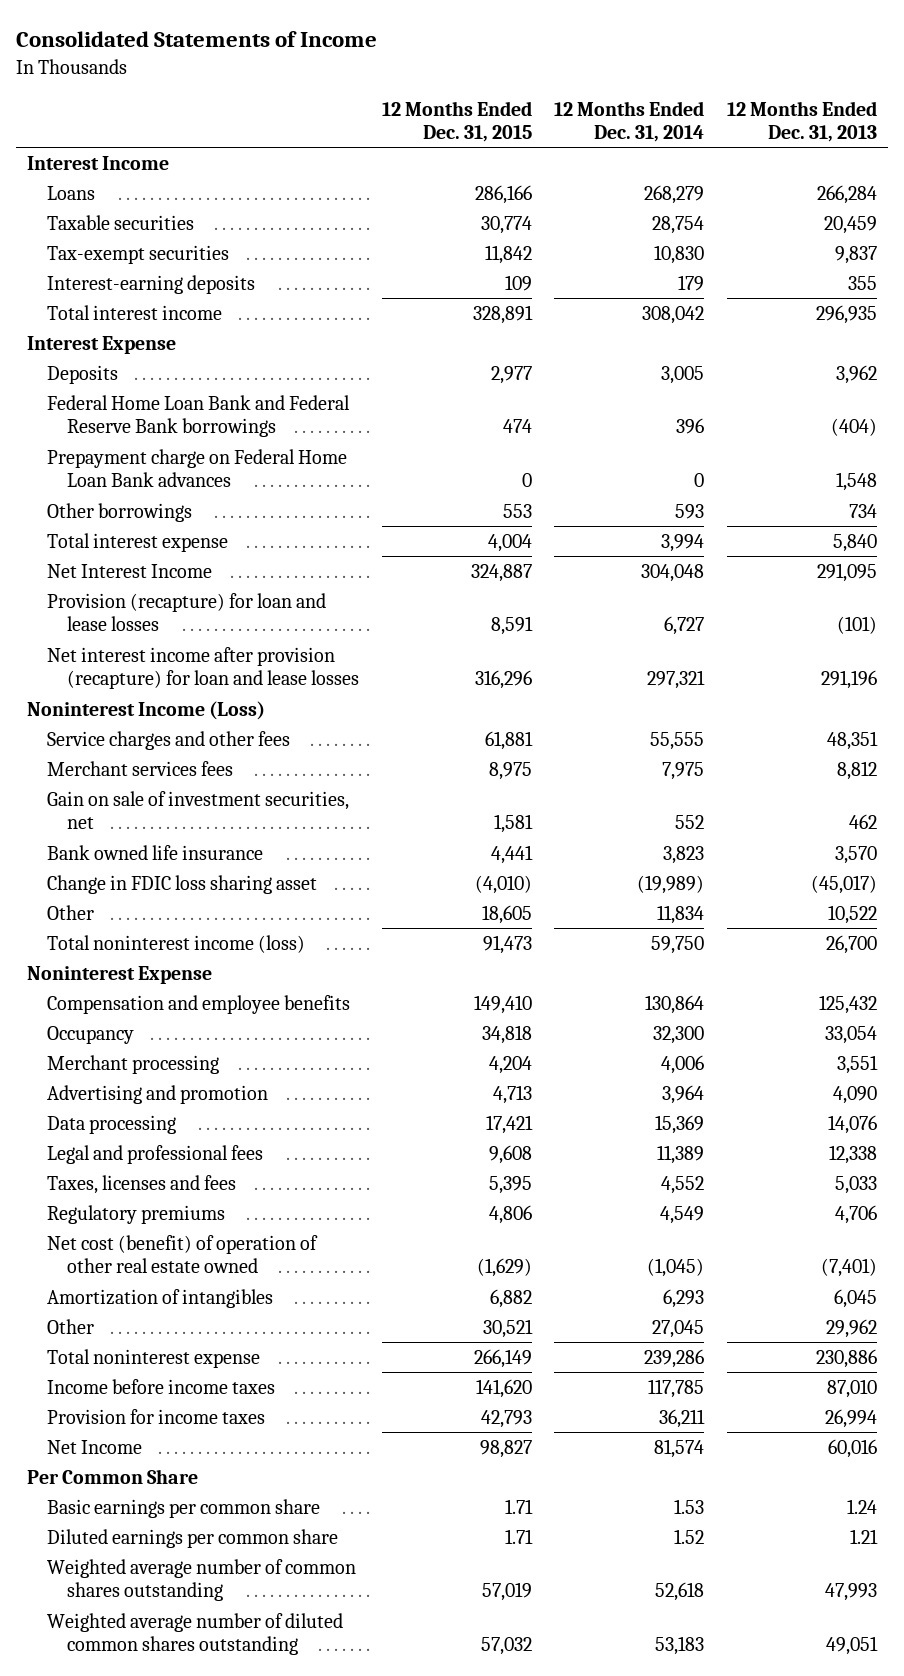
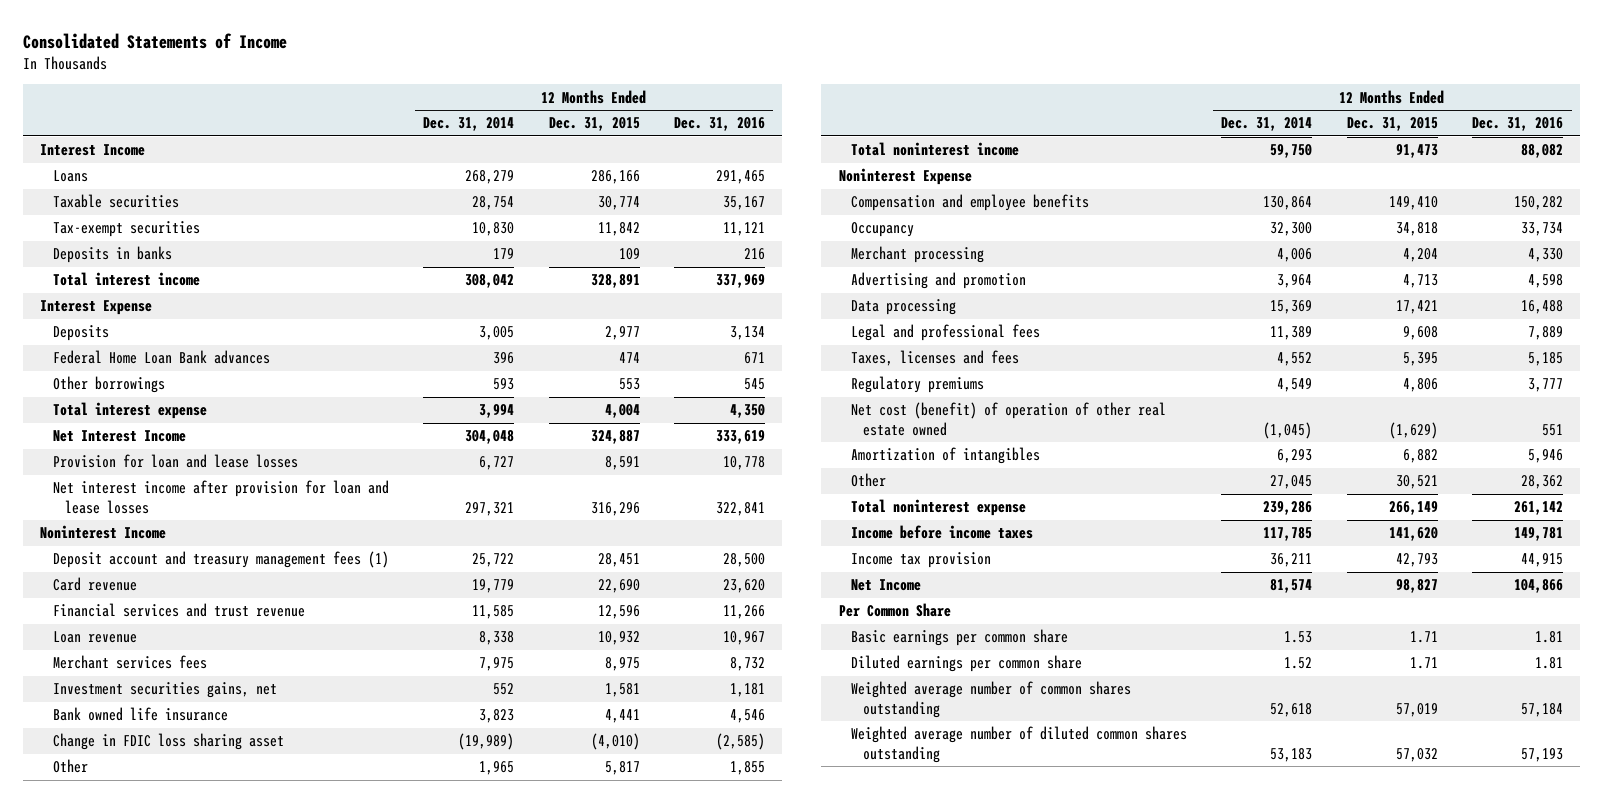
[726,100,877,143] 12 Months Ended Dec. 31, 2013 -> none
none -> [673,117,765,132] Dec. 31, 2016
[47,274,256,294] Interest-earning deposits -> [52,246,172,264] Deposits in banks
[47,448,348,488] Prepayment charge on Federal Home Loan Bank advances -> none
[47,394,351,438] Federal Home Loan Bank and Federal Reserve Bank borrowings -> [52,350,270,365] Federal Home Loan Bank advances
[47,592,327,632] Provision (recapture) for loan and lease losses -> [52,454,298,469] Provision for loan and lease losses
[47,646,360,690] Net interest income after provision (recapture) for loan and lease losses -> [52,480,389,514] Net interest income after provision for loan and lease losses
[27,700,266,720] Noninterest Income (Loss) -> [40,525,167,540] Noninterest Income
[47,730,291,750] Service charges and other fees -> [52,551,389,569] Deposit account and treasury management fees (1)
[484,730,533,750] 61,881 -> [597,553,640,568] 28,451
[650,731,705,750] 55,555 -> [472,553,515,568] 25,722
none -> [52,577,137,592] Card revenue
none -> [52,603,305,618] Financial services and trust revenue
none -> [52,631,137,644] Loan revenue
[47,790,350,830] Gain on sale of investment securities, net -> [52,682,277,699] Investment securities gains, net
[481,904,532,924] 18,605 -> [604,761,640,776] 5,817
[657,904,705,924] 11,834 -> [479,761,515,776] 1,965
[47,934,306,953] Total noninterest income (loss) -> [850,142,1019,157] Total noninterest income
[47,1408,266,1424] Provision for income taxes -> [850,552,991,569] Income tax provision

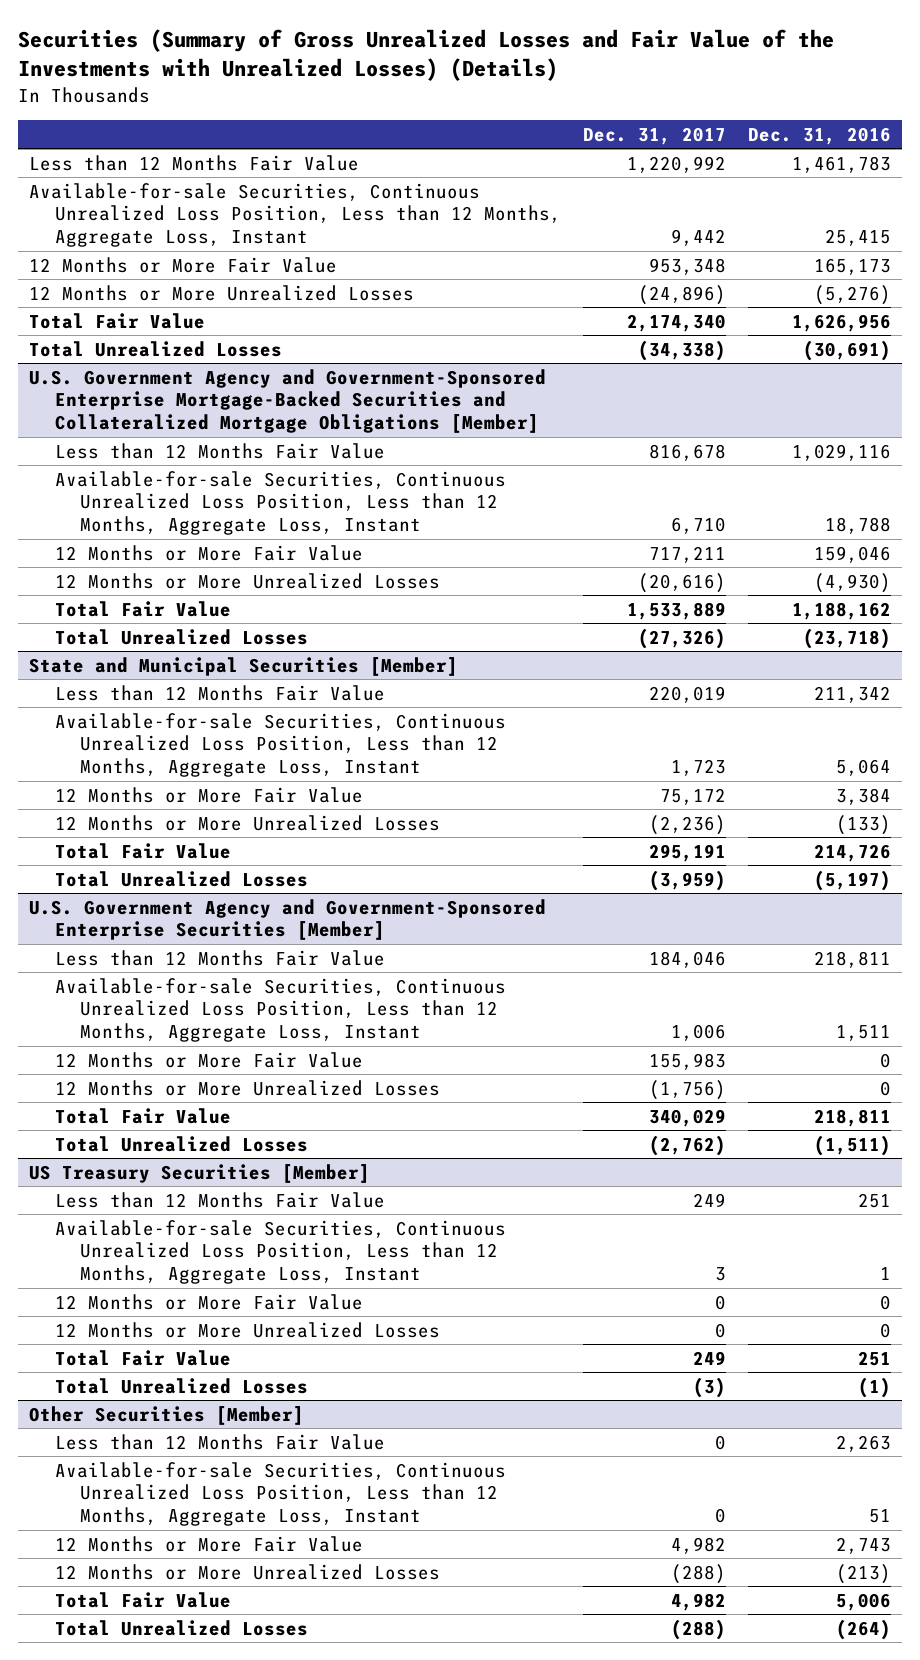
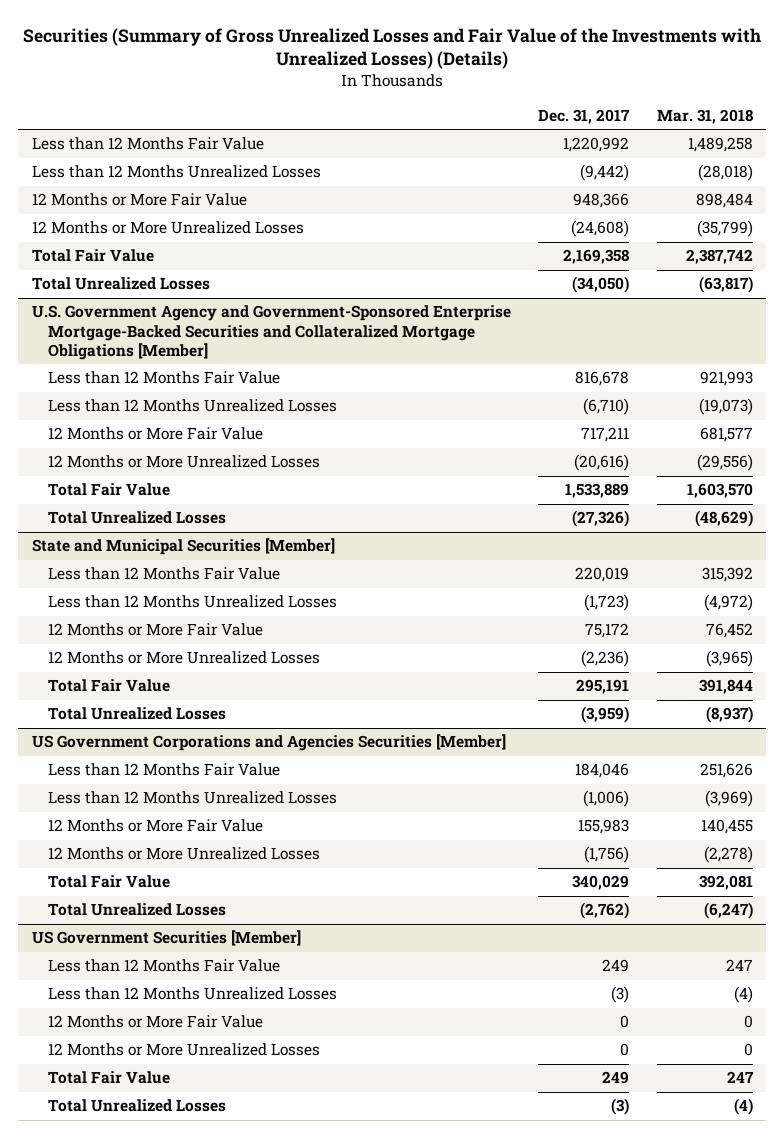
[748,126,892,145] Dec. 31, 2016 -> none
none -> [656,108,753,124] Mar. 31, 2018
[29,182,561,248] Available-for-sale Securities, Continuous Unrealized Loss Position, Less than 12 Months, Aggregate Loss, Instant -> [31,165,321,179] Less than 12 Months Unrealized Losses
[670,229,726,247] 9,442 -> [580,164,630,182] (9,442)
[648,257,726,275] 953,348 -> [573,193,630,209] 948,366
[637,284,726,305] (24,896) -> [571,220,630,238] (24,608)
[626,313,726,332] 2,174,340 -> [563,249,630,265] 2,169,358
[637,339,726,361] (34,338) -> [572,276,630,294] (34,050)
[54,470,506,536] Available-for-sale Securities, Continuous Unrealized Loss Position, Less than 12 Months, Aggregate Loss, Instant -> [48,399,338,413] Less than 12 Months Unrealized Losses
[670,517,726,535] 6,710 -> [583,398,630,416] (6,710)
[54,712,506,778] Available-for-sale Securities, Continuous Unrealized Loss Position, Less than 12 Months, Aggregate Loss, Instant -> [48,595,338,609] Less than 12 Months Unrealized Losses
[670,759,726,777] 1,723 -> [584,594,630,612] (1,723)
[29,898,547,941] U.S. Government Agency and Government-Sponsored Enterprise Securities [Member] -> [31,734,506,752] US Government Corporations and Agencies Securities [Member]
[54,977,506,1043] Available-for-sale Securities, Continuous Unrealized Loss Position, Less than 12 Months, Aggregate Loss, Instant -> [48,791,338,805] Less than 12 Months Unrealized Losses
[670,1024,726,1042] 1,006 -> [583,790,630,808] (1,006)
[29,1163,371,1183] US Treasury Securities [Member] -> [31,930,301,947] US Government Securities [Member]
[54,1219,506,1285] Available-for-sale Securities, Continuous Unrealized Loss Position, Less than 12 Months, Aggregate Loss, Instant -> [48,987,338,1001] Less than 12 Months Unrealized Losses
[714,1267,726,1282] 3 -> [611,986,630,1004] (3)
[29,1405,305,1425] Other Securities [Member] -> none
[54,1433,385,1450] Less than 12 Months Fair Value -> none
[54,1461,506,1527] Available-for-sale Securities, Continuous Unrealized Loss Position, Less than 12 Months, Aggregate Loss, Instant -> none
[54,1535,363,1552] 12 Months or More Fair Value -> none
[54,1563,440,1580] 12 Months or More Unrealized Losses -> none
[54,1591,231,1608] Total Fair Value -> none
[54,1619,308,1636] Total Unrealized Losses -> none

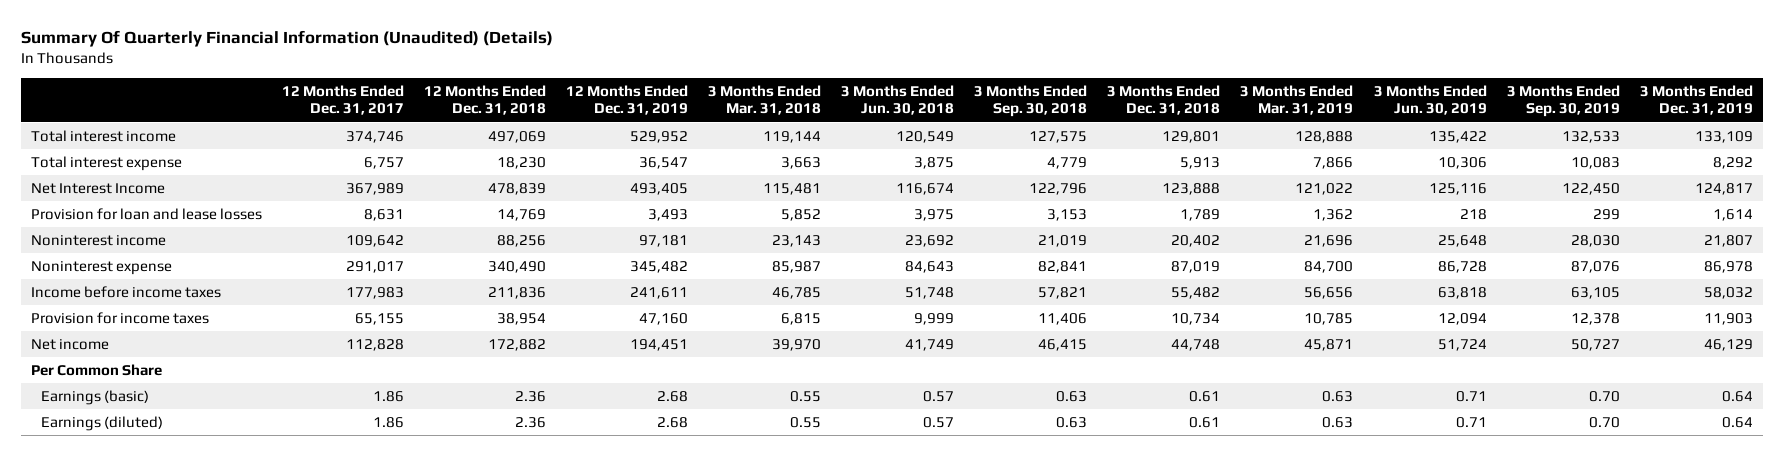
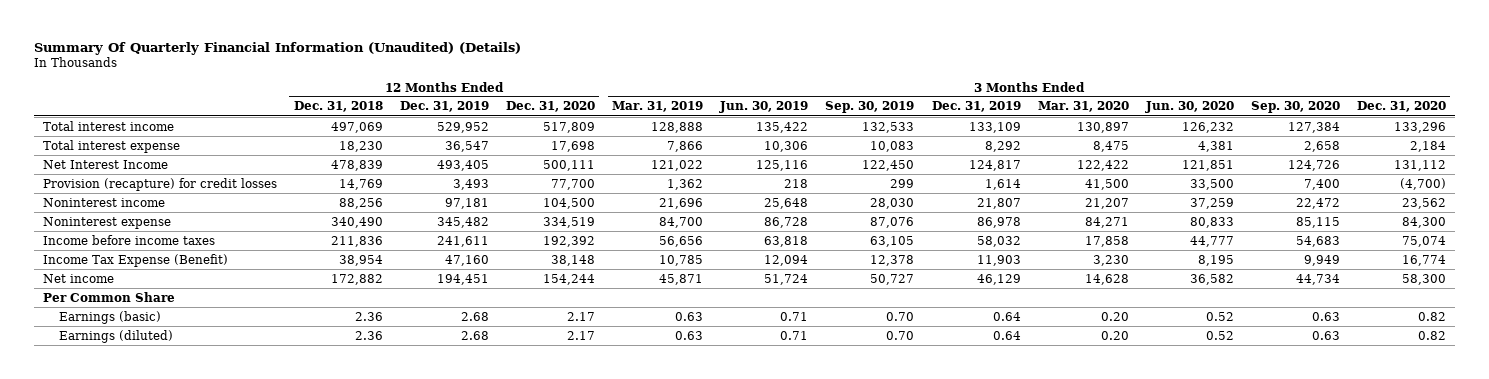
[281,85,404,116] 12 Months Ended Dec. 31, 2017 -> none
[708,85,822,116] 3 Months Ended Mar. 31, 2018 -> none
[841,85,955,116] 3 Months Ended Jun. 30, 2018 -> none
[974,85,1088,118] 3 Months Ended Sep. 30, 2018 -> none
[1107,85,1221,116] 3 Months Ended Dec. 31, 2018 -> none
none -> [506,101,596,113] Dec. 31, 2020
none -> [1037,101,1129,113] Mar. 31, 2020
none -> [1144,101,1234,114] Jun. 30, 2020
none -> [1251,101,1341,114] Sep. 30, 2020
none -> [1357,101,1447,113] Dec. 31, 2020
[30,207,262,220] Provision for loan and lease losses -> [42,177,277,191] Provision (recapture) for credit losses
[30,311,209,324] Provision for income taxes -> [42,253,228,267] Income Tax Expense (Benefit)

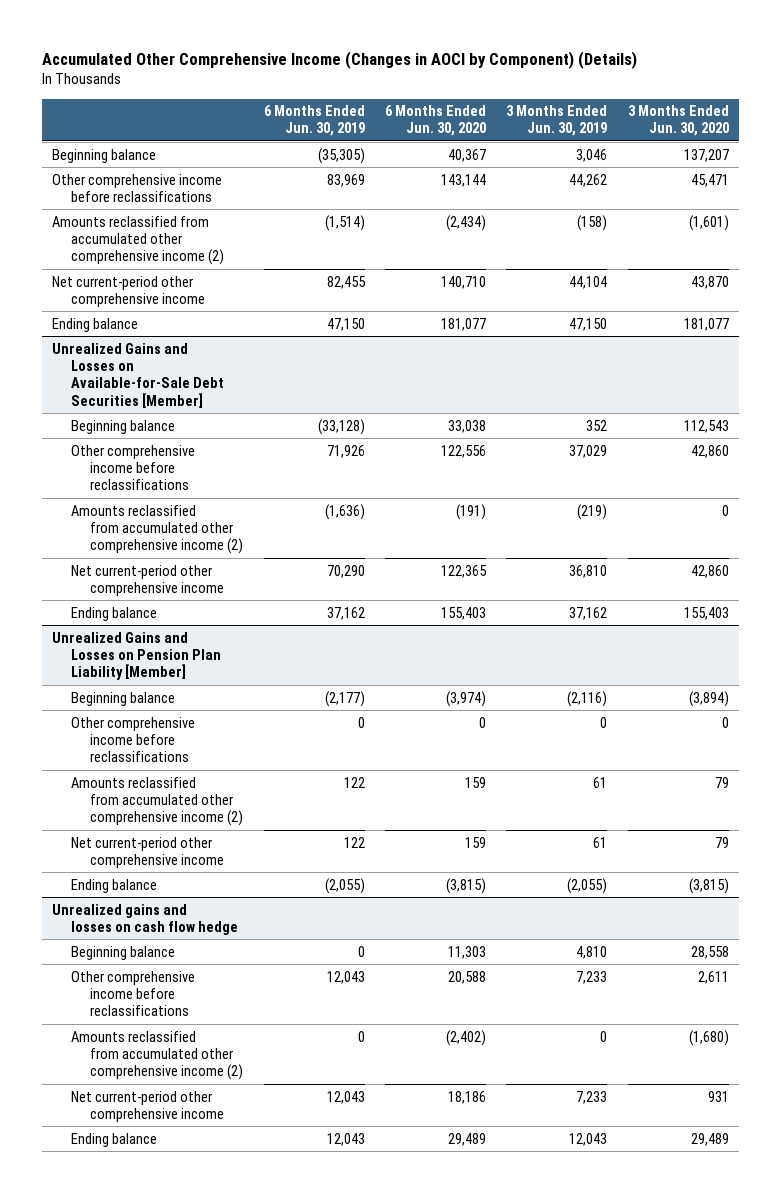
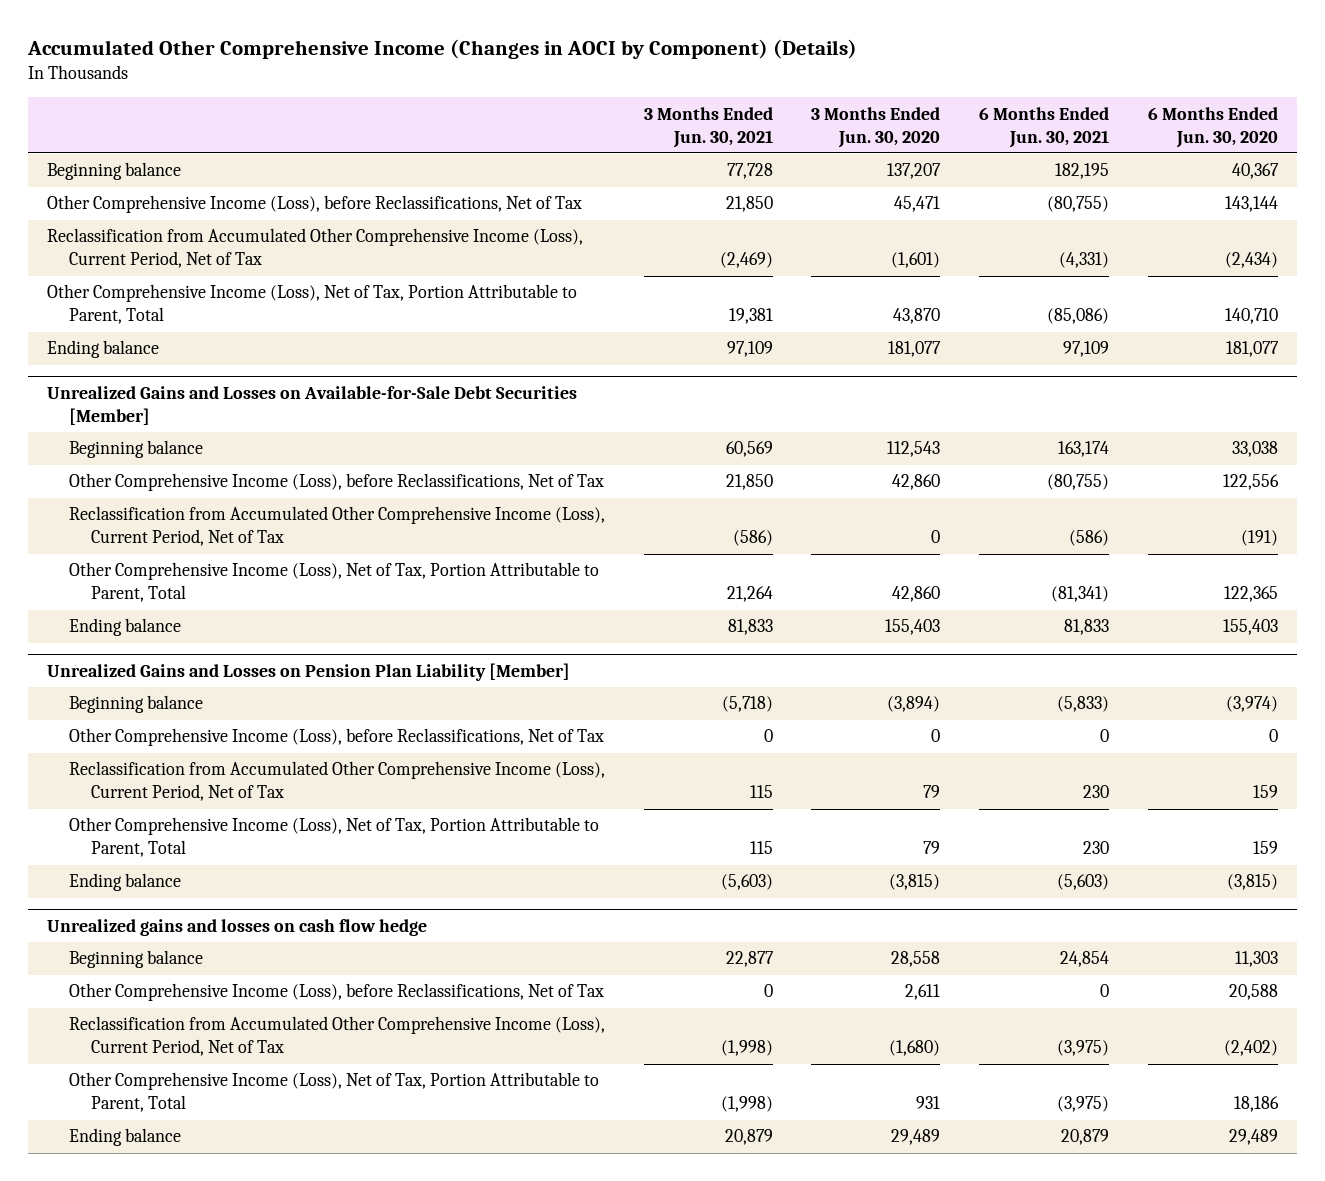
[263,105,365,137] 6 Months Ended Jun. 30, 2019 -> none
[506,105,608,137] 3 Months Ended Jun. 30, 2019 -> none
none -> [643,106,773,148] 3 Months Ended Jun. 30, 2021
none -> [978,106,1109,148] 6 Months Ended Jun. 30, 2021
[52,173,223,202] Other comprehensive income before reclassifications -> [46,195,582,214] Other Comprehensive Income (Loss), before Reclassifications, Net of Tax
[52,215,225,266] Amounts reclassified from accumulated other comprehensive income (2) -> [46,228,583,269] Reclassification from Accumulated Other Comprehensive Income (Loss), Current Period, Net of Tax
[52,275,206,307] Net current-period other comprehensive income -> [46,284,577,325] Other Comprehensive Income (Loss), Net of Tax, Portion Attributable to Parent, Total
[71,444,196,491] Other comprehensive income before reclassifications -> [68,473,604,492] Other Comprehensive Income (Loss), before Reclassifications, Net of Tax
[71,504,244,555] Amounts reclassified from accumulated other comprehensive income (2) -> [68,506,605,547] Reclassification from Accumulated Other Comprehensive Income (Loss), Current Period, Net of Tax
[71,564,225,596] Net current-period other comprehensive income -> [68,562,599,603] Other Comprehensive Income (Loss), Net of Tax, Portion Attributable to Parent, Total
[71,716,196,763] Other comprehensive income before reclassifications -> [68,728,604,747] Other Comprehensive Income (Loss), before Reclassifications, Net of Tax
[71,776,244,827] Amounts reclassified from accumulated other comprehensive income (2) -> [68,761,605,802] Reclassification from Accumulated Other Comprehensive Income (Loss), Current Period, Net of Tax
[71,836,225,868] Net current-period other comprehensive income -> [68,817,599,858] Other Comprehensive Income (Loss), Net of Tax, Portion Attributable to Parent, Total
[71,970,196,1017] Other comprehensive income before reclassifications -> [68,983,604,1002] Other Comprehensive Income (Loss), before Reclassifications, Net of Tax
[71,1030,244,1081] Amounts reclassified from accumulated other comprehensive income (2) -> [68,1016,605,1057] Reclassification from Accumulated Other Comprehensive Income (Loss), Current Period, Net of Tax
[71,1090,225,1122] Net current-period other comprehensive income -> [68,1072,599,1113] Other Comprehensive Income (Loss), Net of Tax, Portion Attributable to Parent, Total

